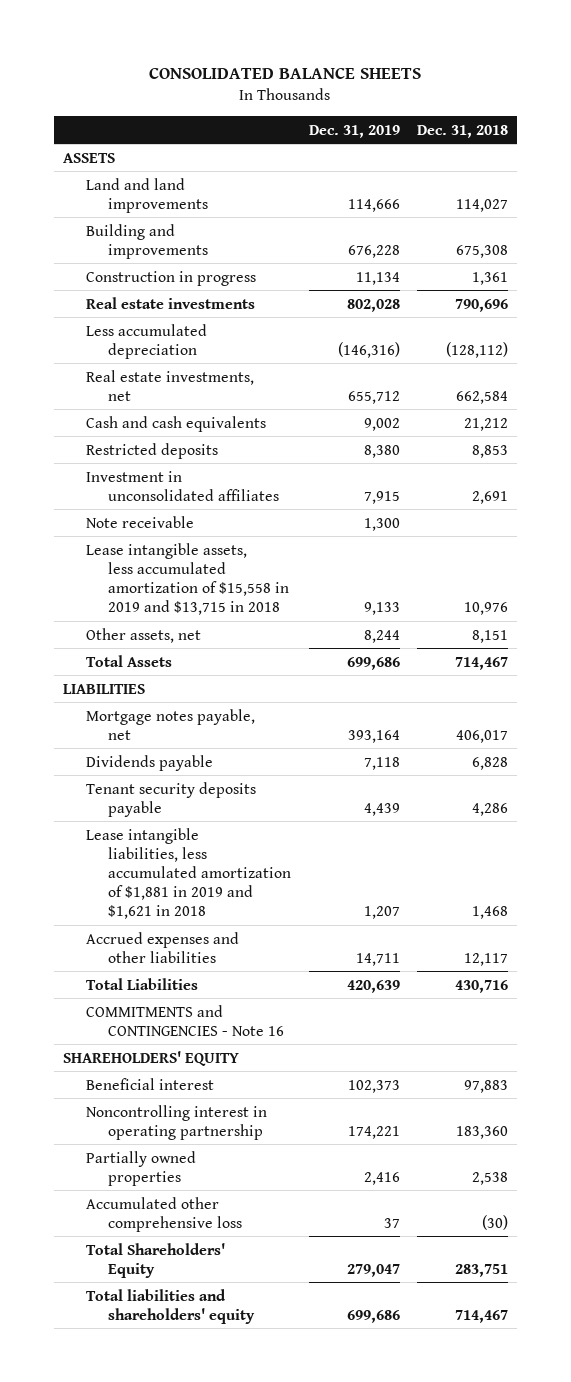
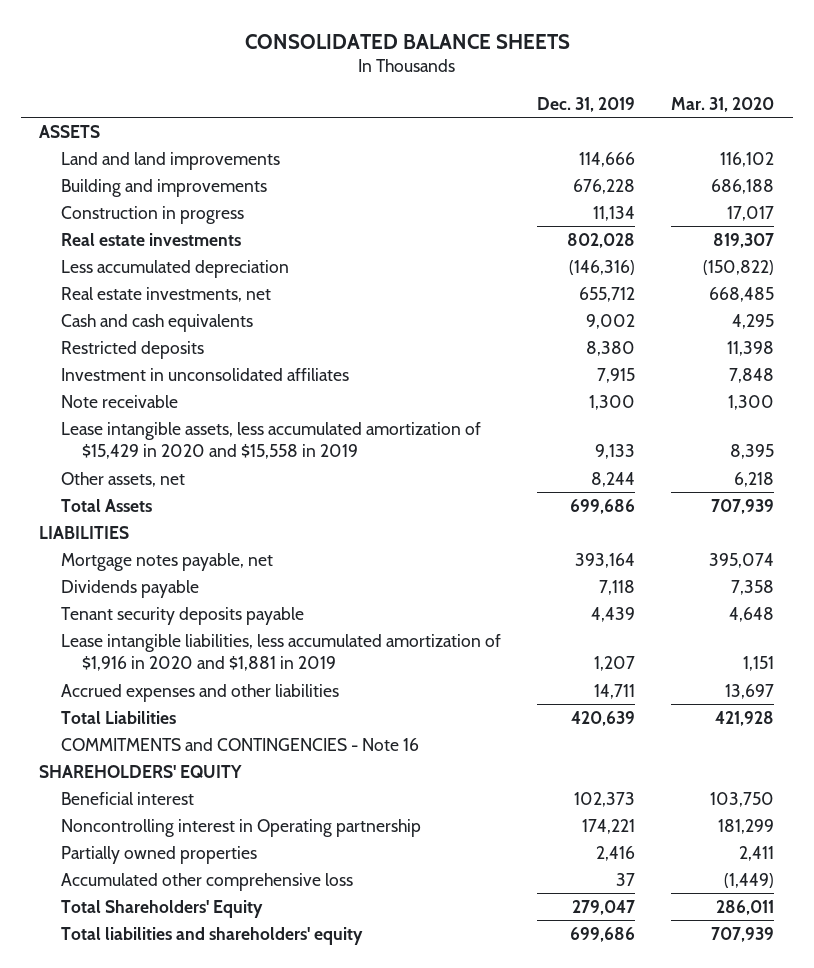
[416,124,508,138] Dec. 31, 2018 -> none
none -> [671,96,775,112] Mar. 31, 2020
[85,542,290,615] Lease intangible assets, less accumulated amortization of $15,558 in 2019 and $13,715 in 2018 -> [60,421,481,460] Lease intangible assets, less accumulated amortization of $15,429 in 2020 and $15,558 in 2019
[85,827,292,919] Lease intangible liabilities, less accumulated amortization of $1,881 in 2019 and $1,621 in 2018 -> [60,633,501,672] Lease intangible liabilities, less accumulated amortization of $1,916 in 2020 and $1,881 in 2019
[85,1104,267,1140] Noncontrolling interest in operating partnership -> [60,818,421,837] Noncontrolling interest in Operating partnership

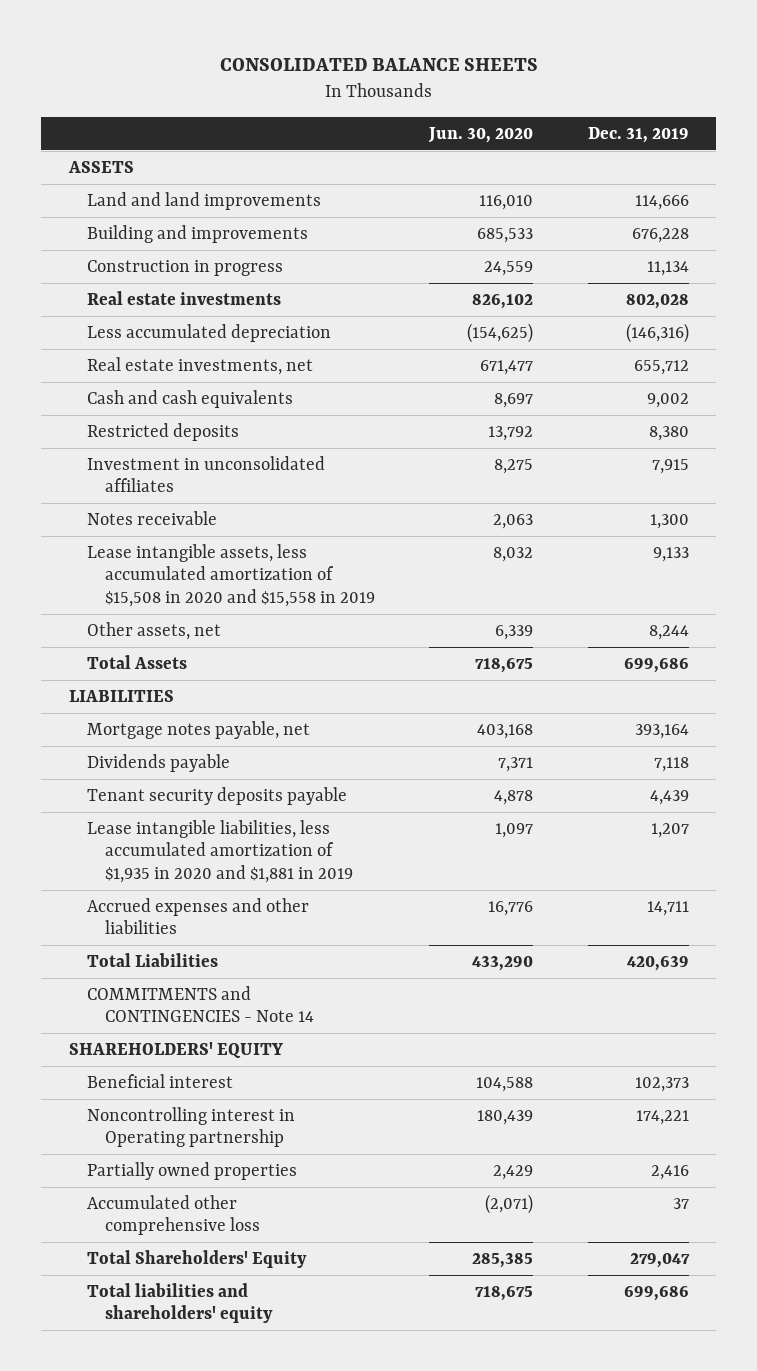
[671,96,775,112] Mar. 31, 2020 -> none
none -> [428,126,534,143] Jun. 30, 2020
[60,394,178,408] Note receivable -> [86,510,217,525] Notes receivable
[60,421,481,460] Lease intangible assets, less accumulated amortization of $15,429 in 2020 and $15,558 in 2019 -> [86,543,375,607] Lease intangible assets, less accumulated amortization of $15,508 in 2020 and $15,558 in 2019
[60,633,501,672] Lease intangible liabilities, less accumulated amortization of $1,916 in 2020 and $1,881 in 2019 -> [86,819,353,883] Lease intangible liabilities, less accumulated amortization of $1,935 in 2020 and $1,881 in 2019
[60,737,419,751] COMMITMENTS and CONTINGENCIES - Note 16 -> [86,985,314,1023] COMMITMENTS and CONTINGENCIES - Note 14

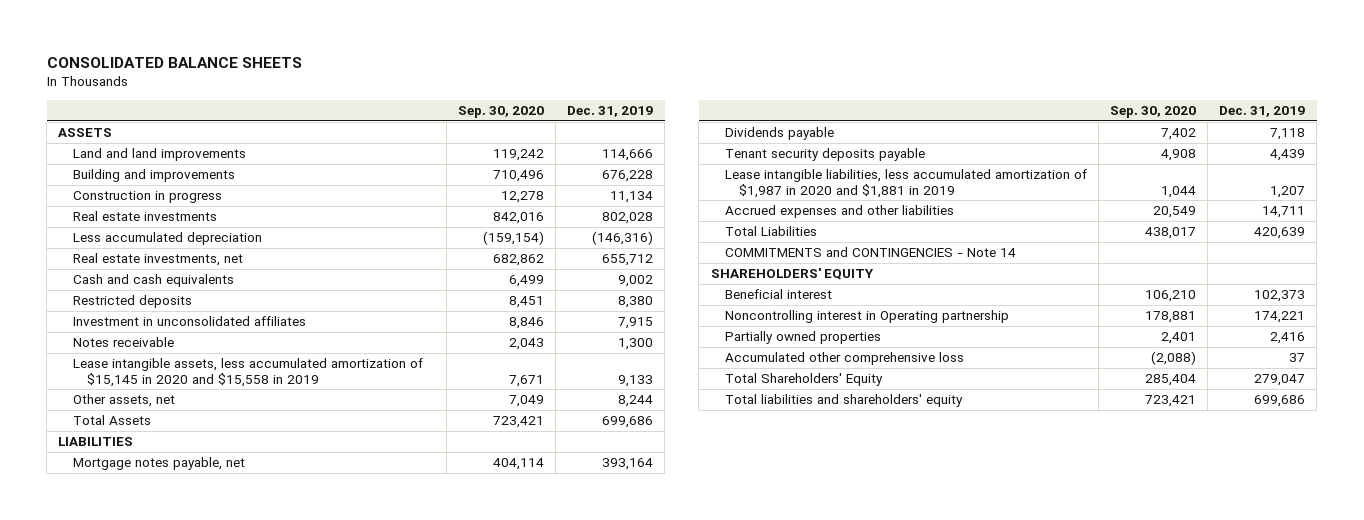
[428,126,534,143] Jun. 30, 2020 -> none
none -> [457,106,544,119] Sep. 30, 2020
[86,543,375,607] Lease intangible assets, less accumulated amortization of $15,508 in 2020 and $15,558 in 2019 -> [72,358,423,387] Lease intangible assets, less accumulated amortization of $15,145 in 2020 and $15,558 in 2019
[86,819,353,883] Lease intangible liabilities, less accumulated amortization of $1,935 in 2020 and $1,881 in 2019 -> [724,169,1087,198] Lease intangible liabilities, less accumulated amortization of $1,987 in 2020 and $1,881 in 2019

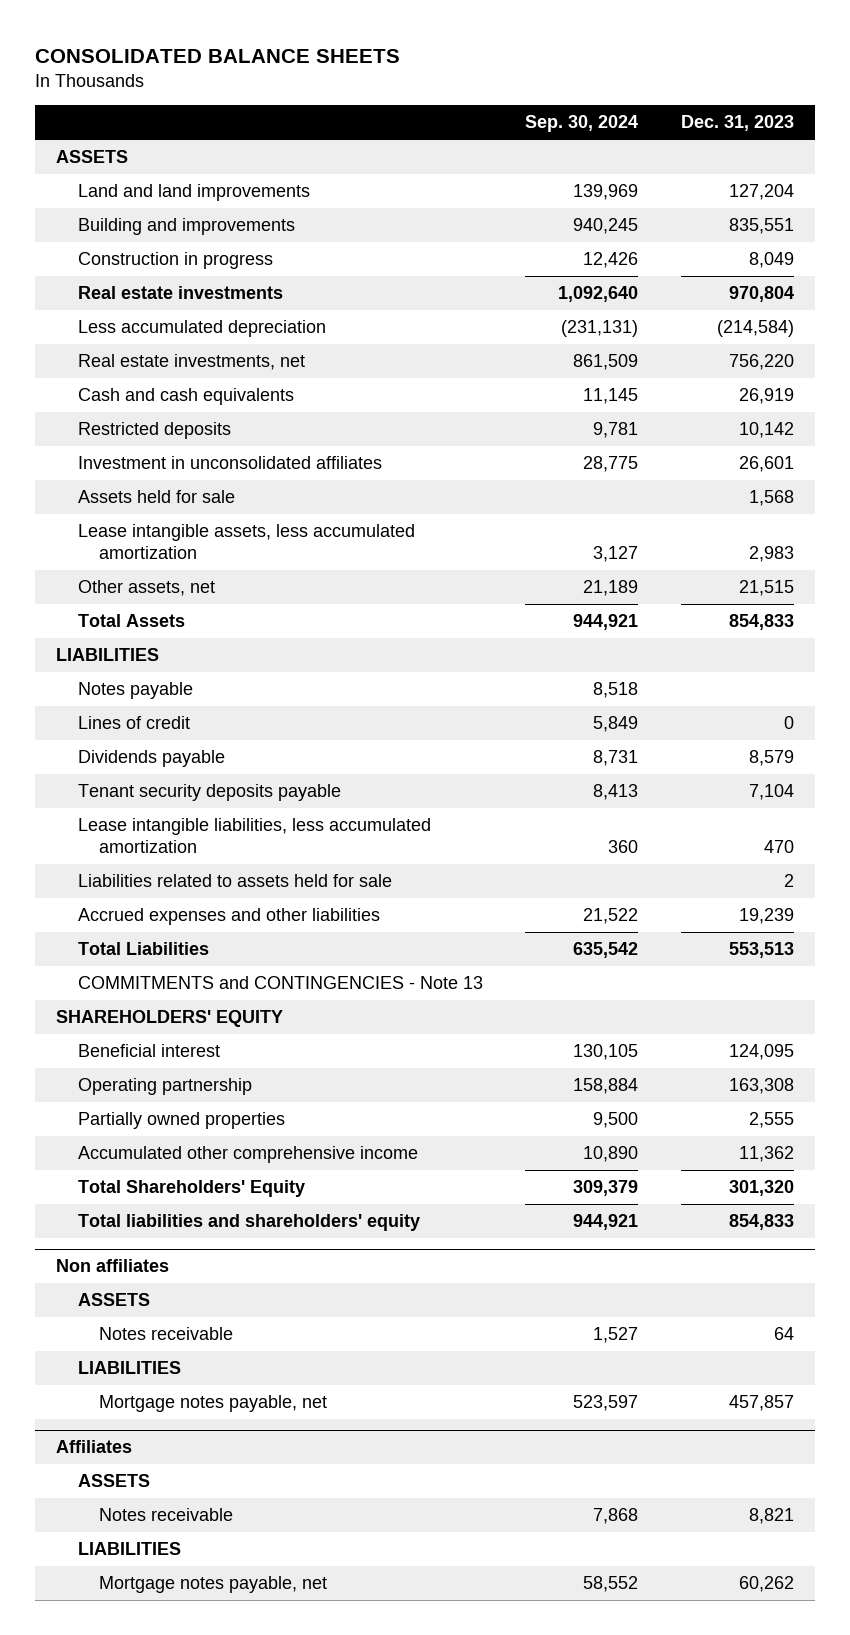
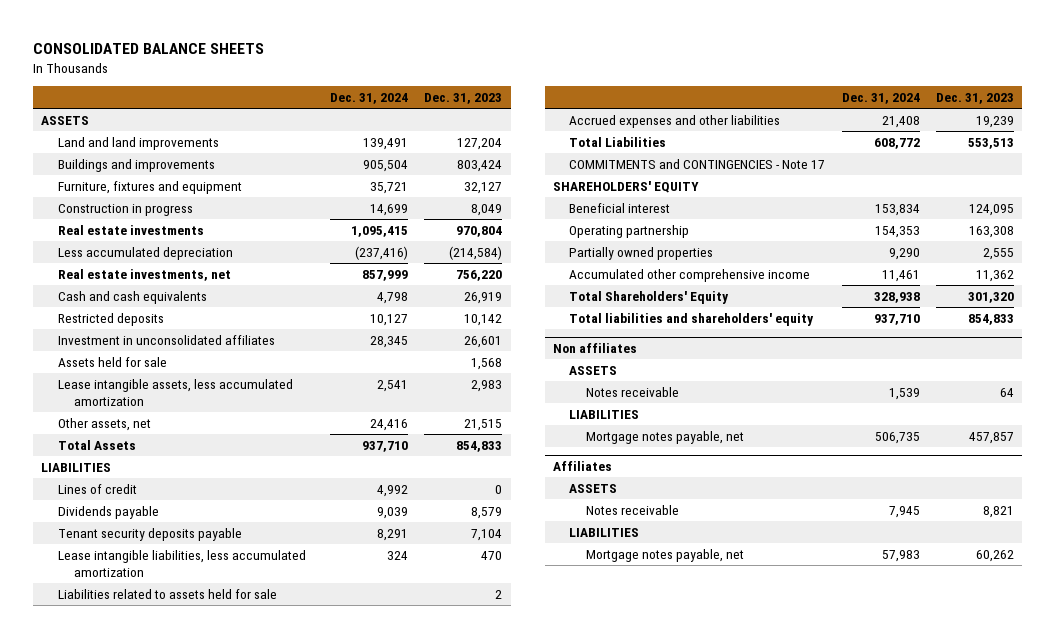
[525,115,639,133] Sep. 30, 2024 -> none
none -> [330,93,409,105] Dec. 31, 2024
[77,218,295,236] Building and improvements -> [57,158,215,172] Buildings and improvements
[728,218,794,235] 835,551 -> [457,159,503,172] 803,424
none -> [57,180,242,194] Furniture, fixtures and equipment
[77,682,193,700] Notes payable -> none
[77,976,483,990] COMMITMENTS and CONTINGENCIES - Note 13 -> [569,158,826,169] COMMITMENTS and CONTINGENCIES - Note 17

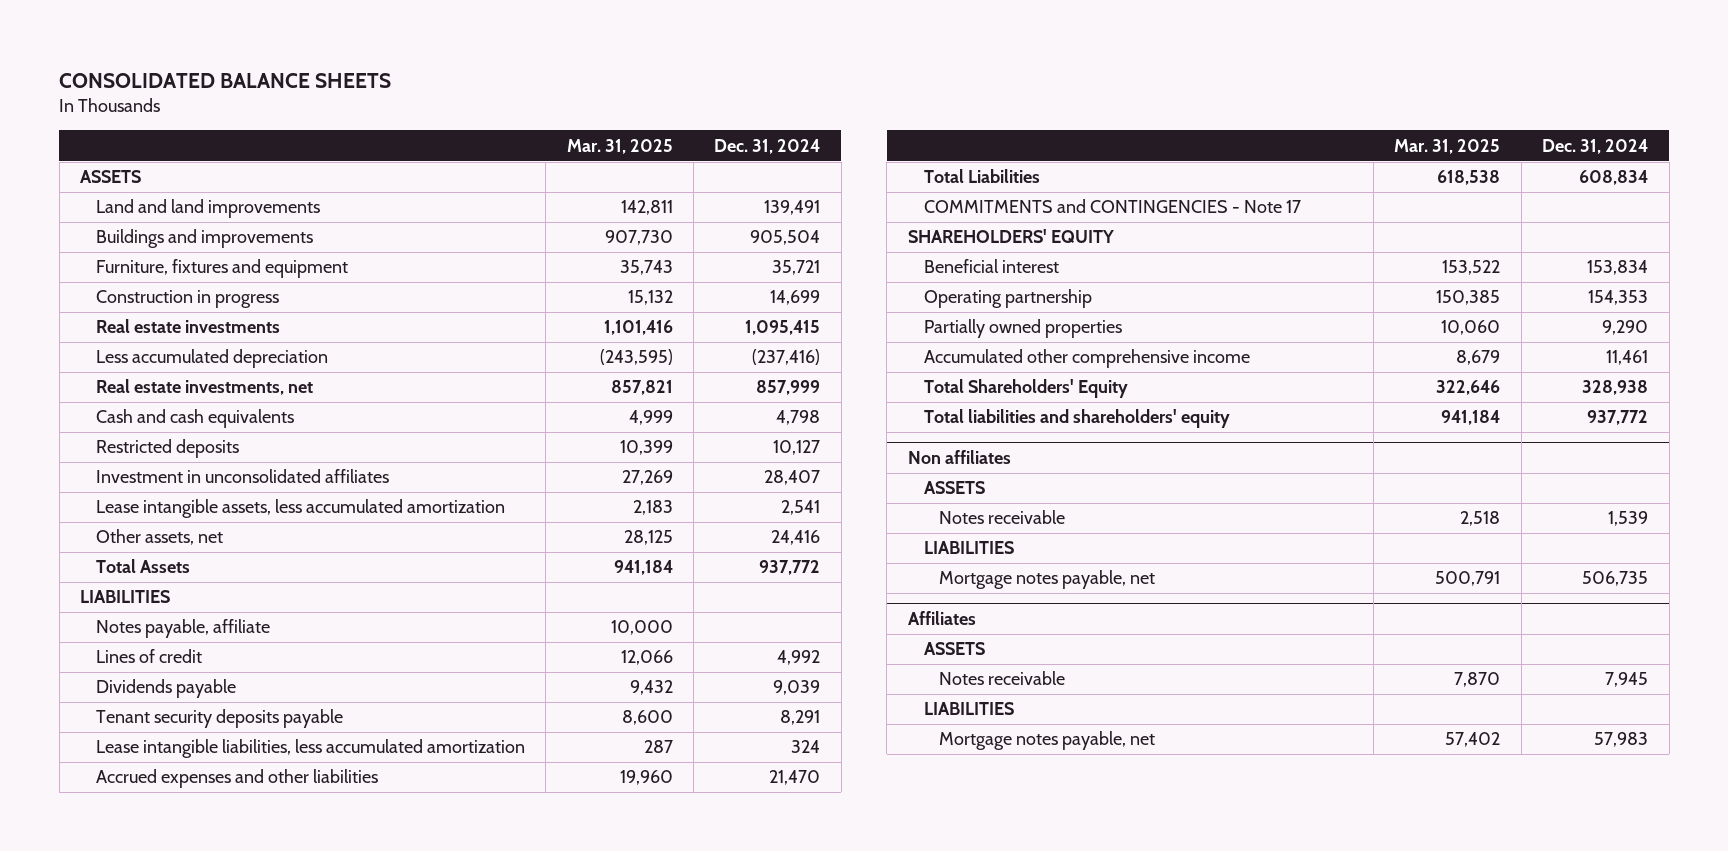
[424,93,503,105] Dec. 31, 2023 -> none
none -> [566,138,673,154] Mar. 31, 2025
[57,356,167,367] Assets held for sale -> none
[370,335,409,348] 28,345 -> [764,470,821,486] 28,407
[362,440,409,452] 937,710 -> [759,560,821,576] 937,772
none -> [95,619,270,639] Notes payable, affiliate
[57,588,277,599] Liabilities related to assets held for sale -> none
[881,115,920,128] 21,408 -> [769,770,821,786] 21,470
[873,137,920,149] 608,772 -> [1579,170,1649,186] 608,834
[873,313,920,325] 937,710 -> [1587,410,1649,426] 937,772

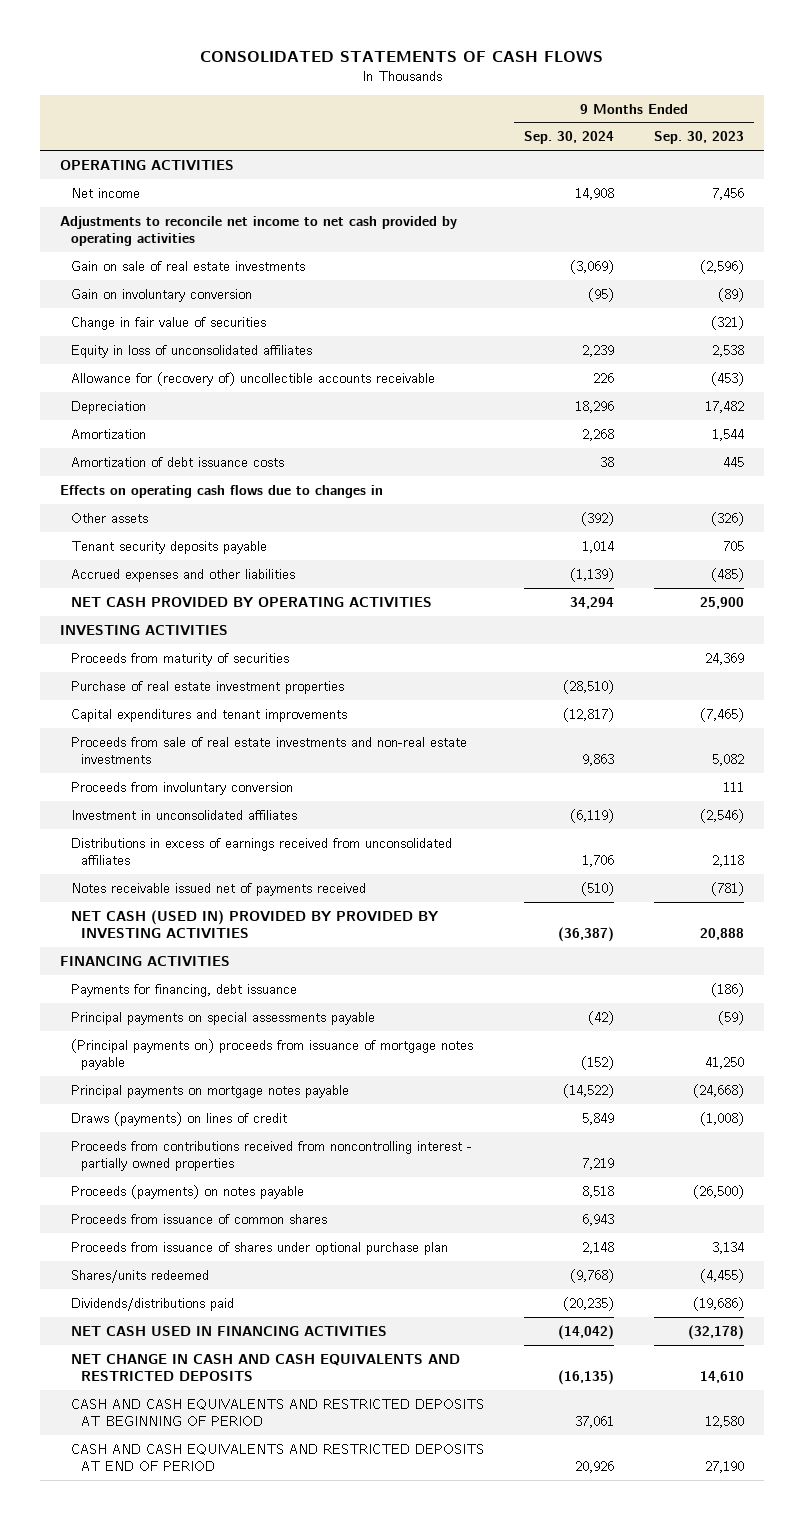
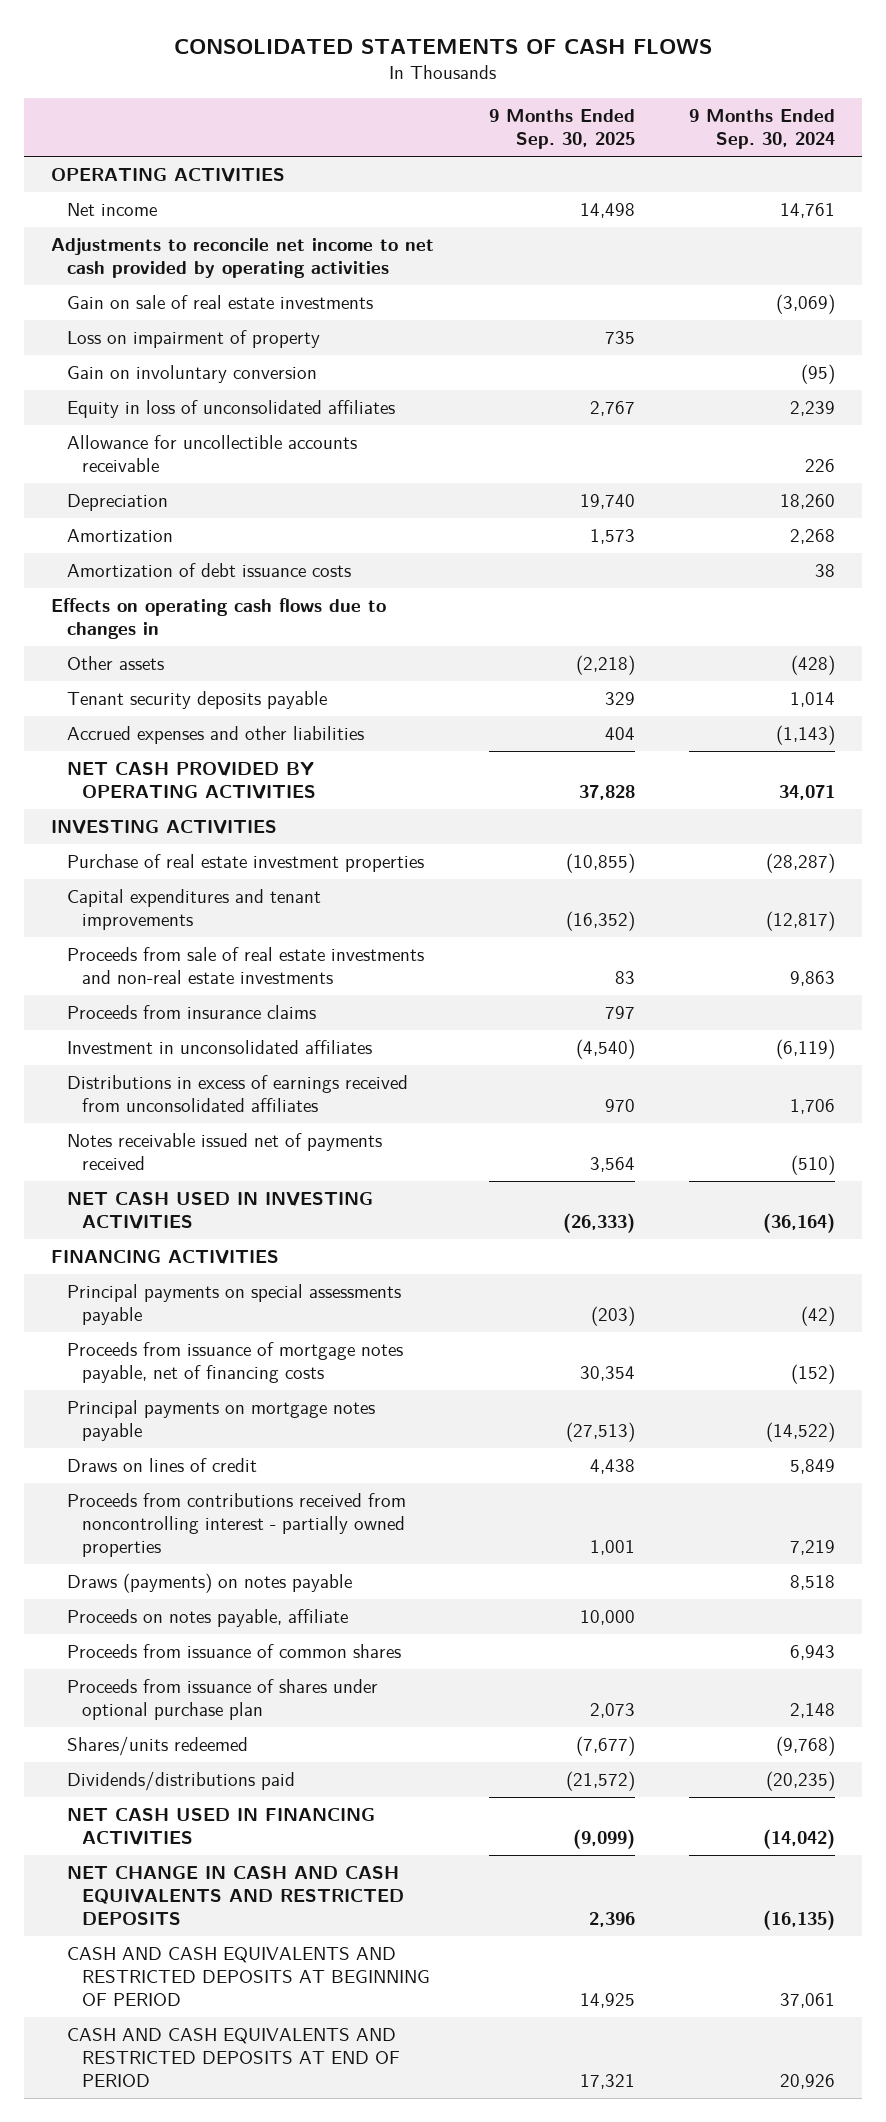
[653,131,744,145] Sep. 30, 2023 -> none
none -> [488,109,635,150] 9 Months Ended Sep. 30, 2025
[574,187,614,200] 14,908 -> [779,203,835,219] 14,761
none -> [66,330,320,349] Loss on impairment of property
[70,316,266,330] Change in fair value of securities -> none
[70,371,435,386] Allowance for (recovery of) uncollectible accounts receivable -> [66,435,357,473] Allowance for uncollectible accounts receivable
[574,400,614,413] 18,296 -> [779,494,835,510] 18,260
[580,511,614,526] (392) -> [790,655,835,676] (428)
[569,567,614,582] (1,139) -> [775,725,835,746] (1,143)
[569,596,614,609] 34,294 -> [778,785,835,801] 34,071
[70,652,289,666] Proceeds from maturity of securities -> none
[562,679,614,694] (28,510) -> [765,853,835,874] (28,287)
[70,781,293,795] Proceeds from involuntary conversion -> none
none -> [66,1005,316,1020] Proceeds from insurance claims
[70,909,439,938] NET CASH (USED IN) PROVIDED BY PROVIDED BY INVESTING ACTIVITIES -> [66,1192,373,1231] NET CASH USED IN INVESTING ACTIVITIES
[557,926,614,942] (36,387) -> [762,1213,835,1234] (36,164)
[70,983,297,997] Payments for financing, debt issuance -> none
[70,1038,473,1070] (Principal payments on) proceeds from issuance of mortgage notes payable -> [66,1342,403,1384] Proceeds from issuance of mortgage notes payable, net of financing costs
[70,1111,287,1126] Draws (payments) on lines of credit -> [66,1458,257,1473] Draws on lines of credit
[70,1184,304,1199] Proceeds (payments) on notes payable -> [66,1573,352,1594] Draws (payments) on notes payable
none -> [66,1609,348,1628] Proceeds on notes payable, affiliate

